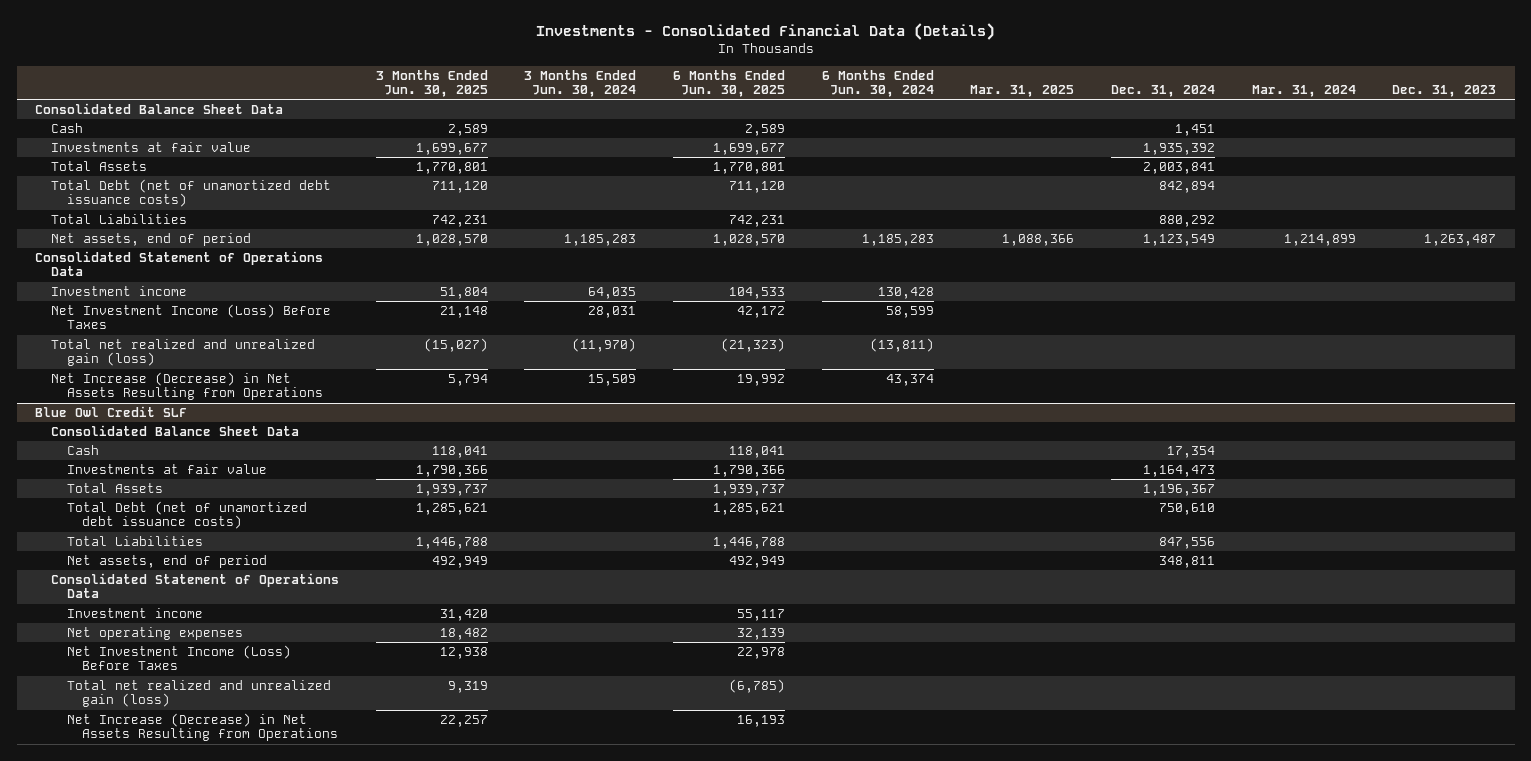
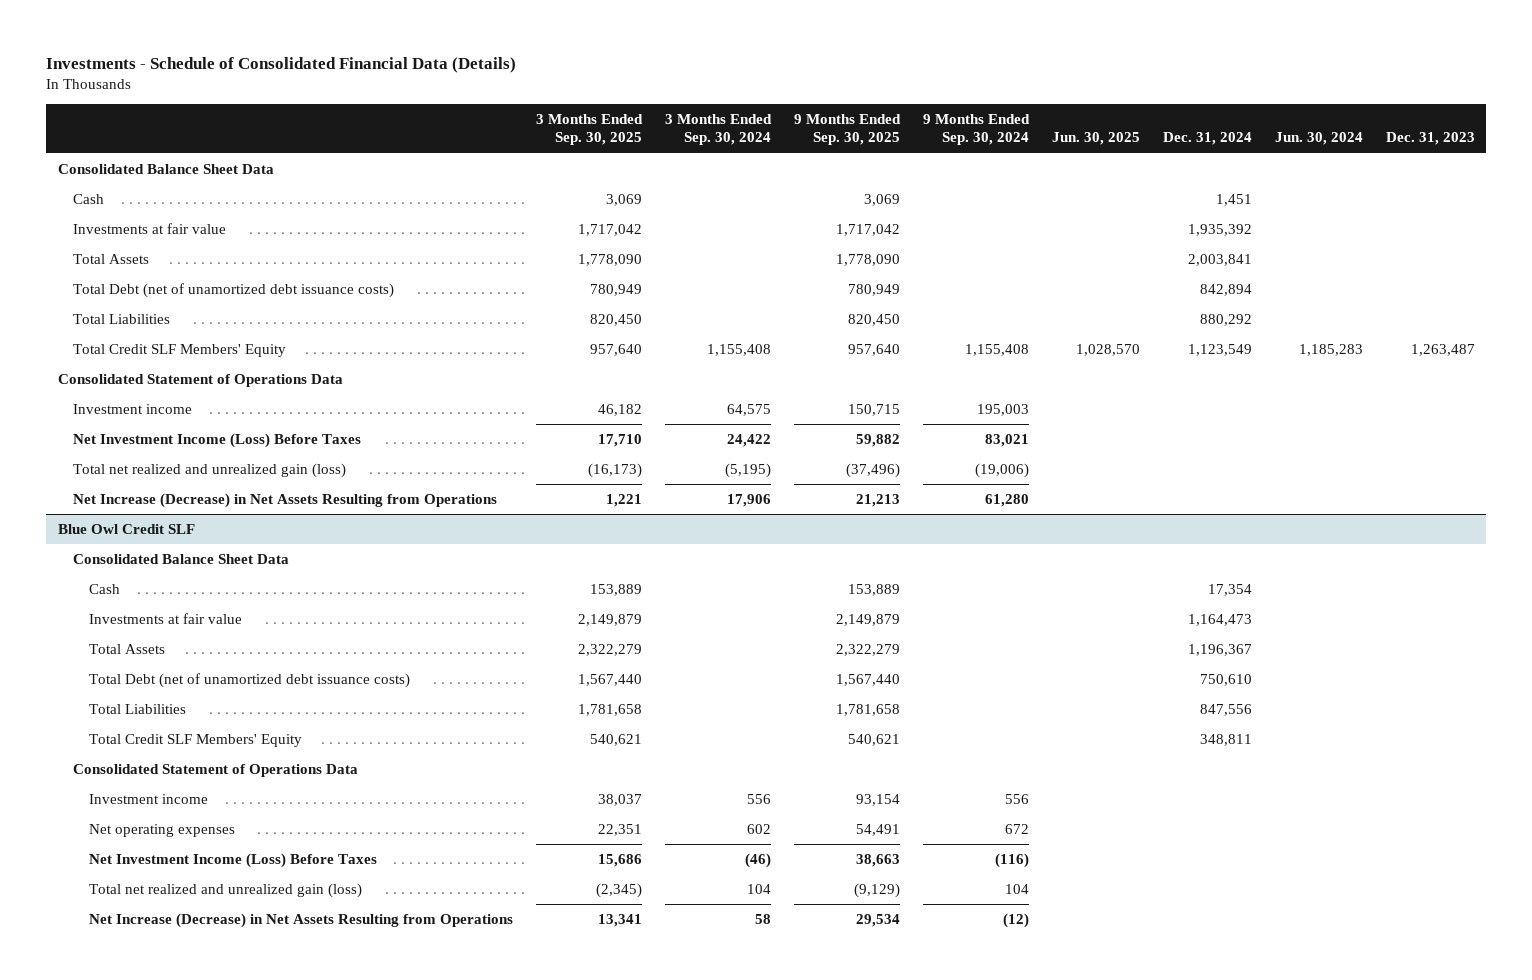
[535,23,995,41] Investments - Consolidated Financial Data (Details) -> [46,57,517,74] Investments - Schedule of Consolidated Financial Data (Details)
[375,69,488,98] 3 Months Ended Jun. 30, 2025 -> none
[524,69,637,98] 3 Months Ended Jun. 30, 2024 -> none
[672,69,785,98] 6 Months Ended Jun. 30, 2025 -> none
[821,69,934,98] 6 Months Ended Jun. 30, 2024 -> none
[970,85,1075,98] Mar. 31, 2025 -> none
[1251,85,1356,98] Mar. 31, 2024 -> none
none -> [536,114,644,146] 3 Months Ended Sep. 30, 2025
none -> [665,114,773,146] 3 Months Ended Sep. 30, 2024
none -> [794,114,902,146] 9 Months Ended Sep. 30, 2025
none -> [922,114,1030,146] 9 Months Ended Sep. 30, 2024
none -> [1051,132,1140,146] Jun. 30, 2025
none -> [1274,132,1363,146] Jun. 30, 2024
[50,232,251,246] Net assets, end of period -> [73,343,287,357] Total Credit SLF Members' Equity
[66,554,267,568] Net assets, end of period -> [89,733,303,747] Total Credit SLF Members' Equity

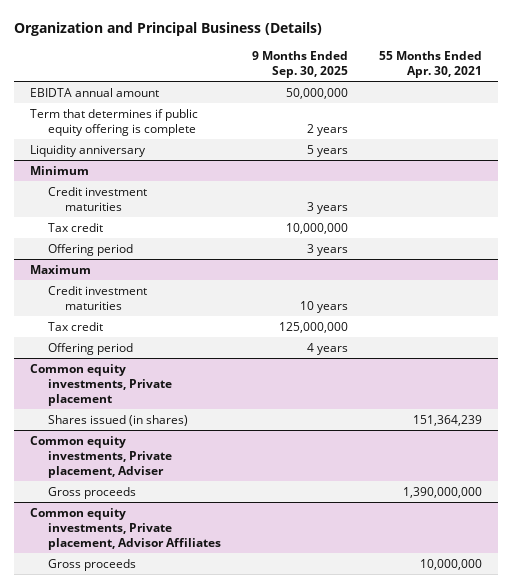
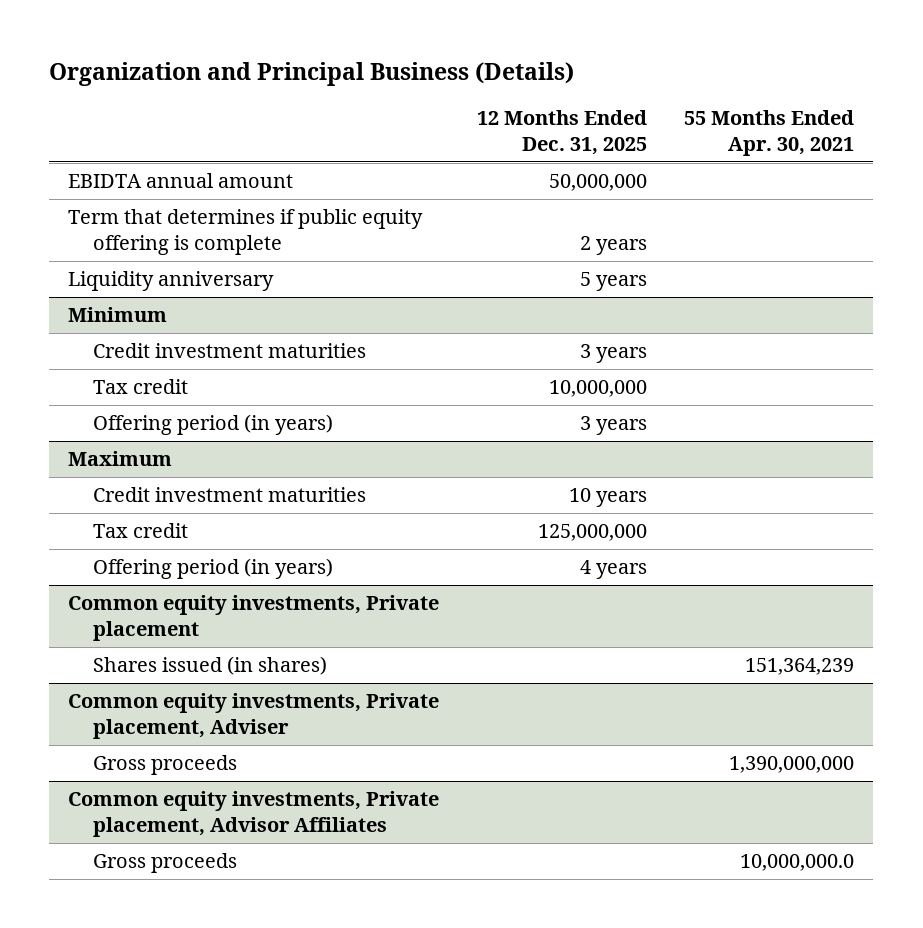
[251,51,348,79] 9 Months Ended Sep. 30, 2025 -> none
none -> [476,110,647,155] 12 Months Ended Dec. 31, 2025
[47,244,133,257] Offering period -> [92,414,333,436] Offering period (in years)
[47,343,133,356] Offering period -> [92,558,333,580] Offering period (in years)
[420,559,483,571] 10,000,000 -> [740,854,855,872] 10,000,000.0

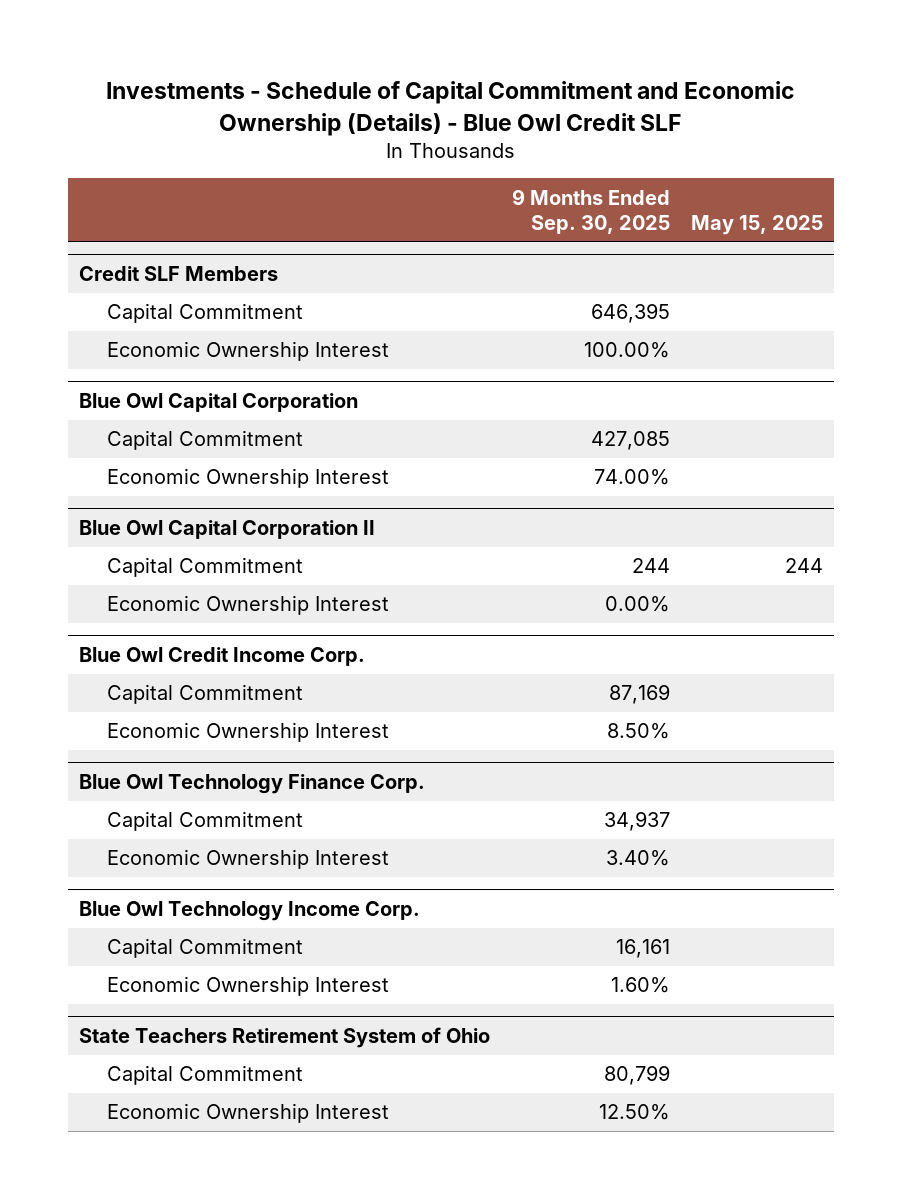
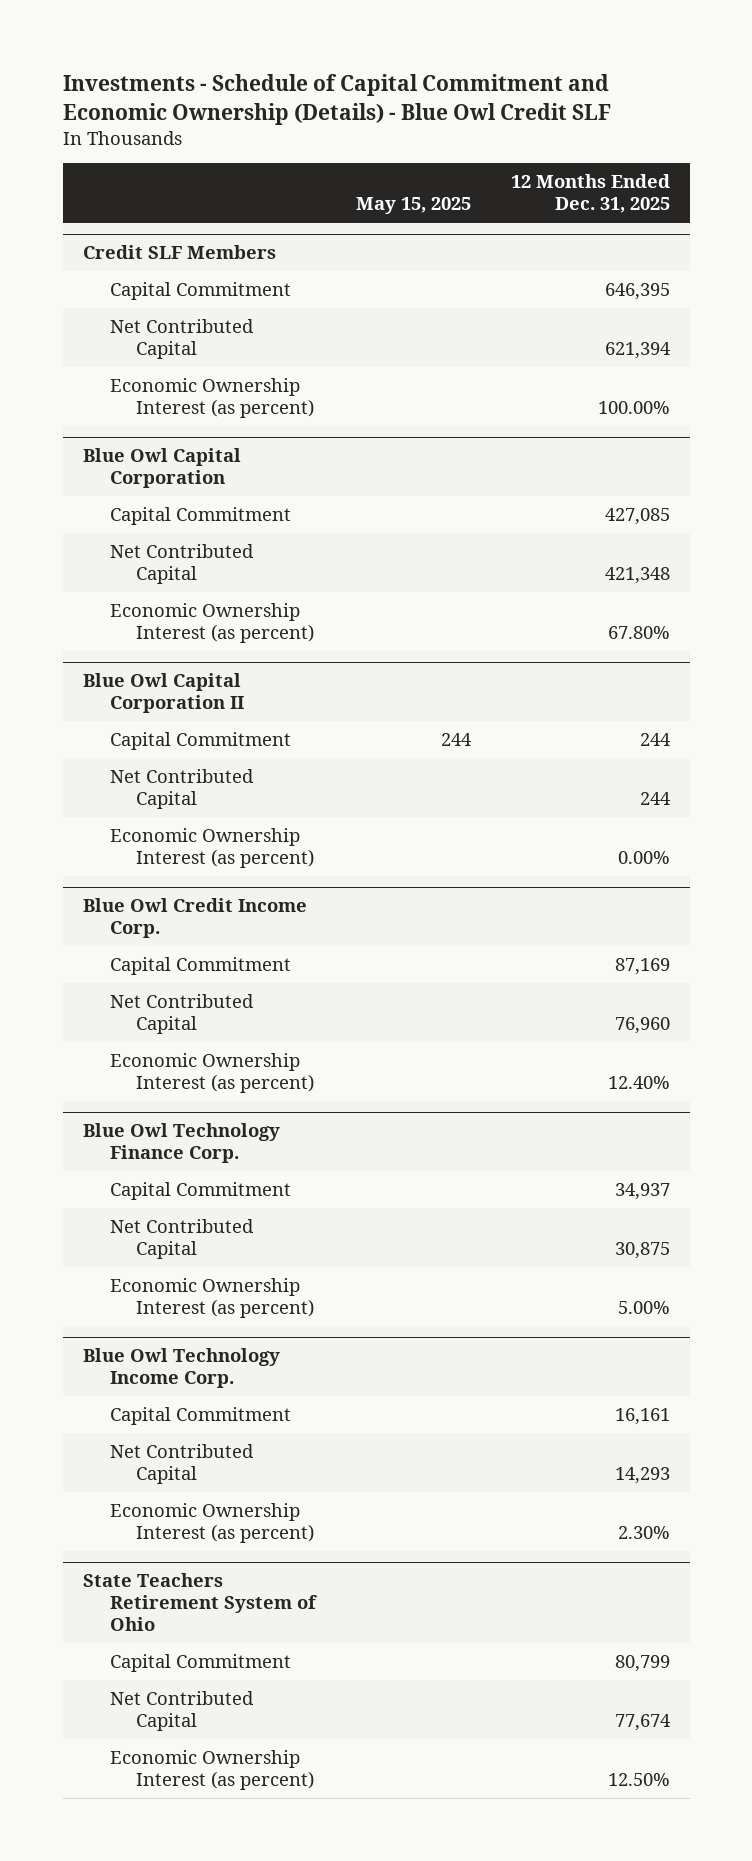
[511,188,670,234] 9 Months Ended Sep. 30, 2025 -> none
none -> [510,174,670,214] 12 Months Ended Dec. 31, 2025
none -> [109,318,254,360] Net Contributed Capital
[106,341,389,362] Economic Ownership Interest -> [109,377,315,419] Economic Ownership Interest (as percent)
none -> [109,543,254,585] Net Contributed Capital
[106,468,389,489] Economic Ownership Interest -> [109,602,315,644] Economic Ownership Interest (as percent)
none -> [109,768,254,810] Net Contributed Capital
[106,595,389,616] Economic Ownership Interest -> [109,827,315,869] Economic Ownership Interest (as percent)
none -> [109,993,254,1035] Net Contributed Capital
[106,722,389,743] Economic Ownership Interest -> [109,1052,315,1094] Economic Ownership Interest (as percent)
none -> [109,1218,254,1260] Net Contributed Capital
[106,849,389,870] Economic Ownership Interest -> [109,1277,315,1319] Economic Ownership Interest (as percent)
none -> [109,1443,254,1485] Net Contributed Capital
[106,976,389,997] Economic Ownership Interest -> [109,1502,315,1544] Economic Ownership Interest (as percent)
none -> [109,1690,254,1732] Net Contributed Capital
[106,1103,389,1124] Economic Ownership Interest -> [109,1749,315,1791] Economic Ownership Interest (as percent)

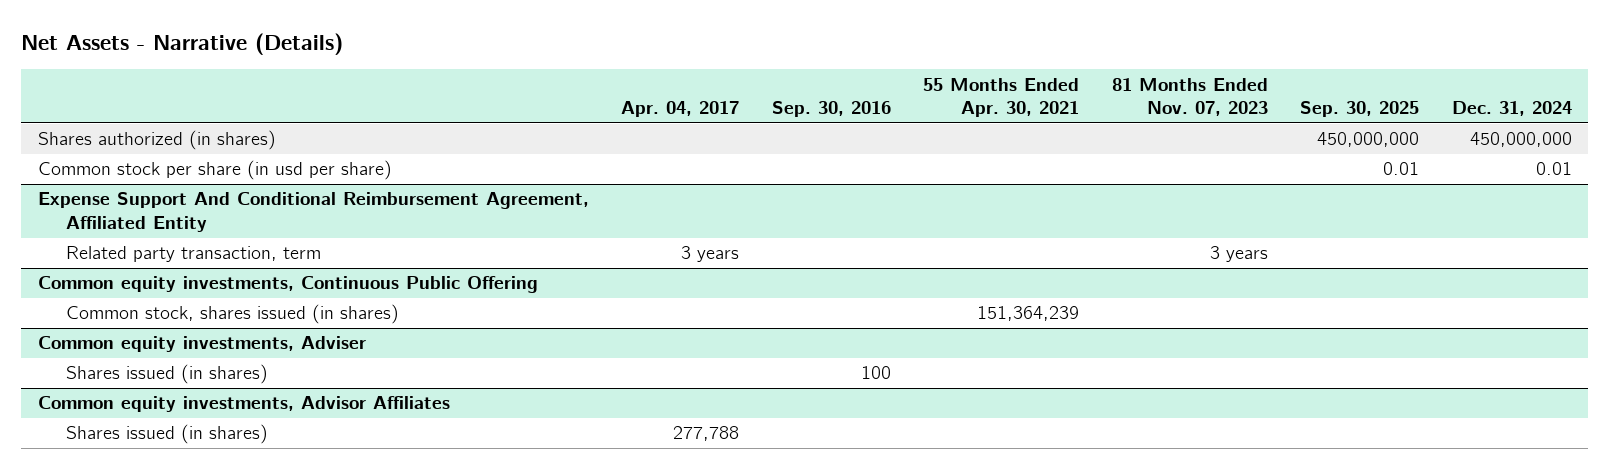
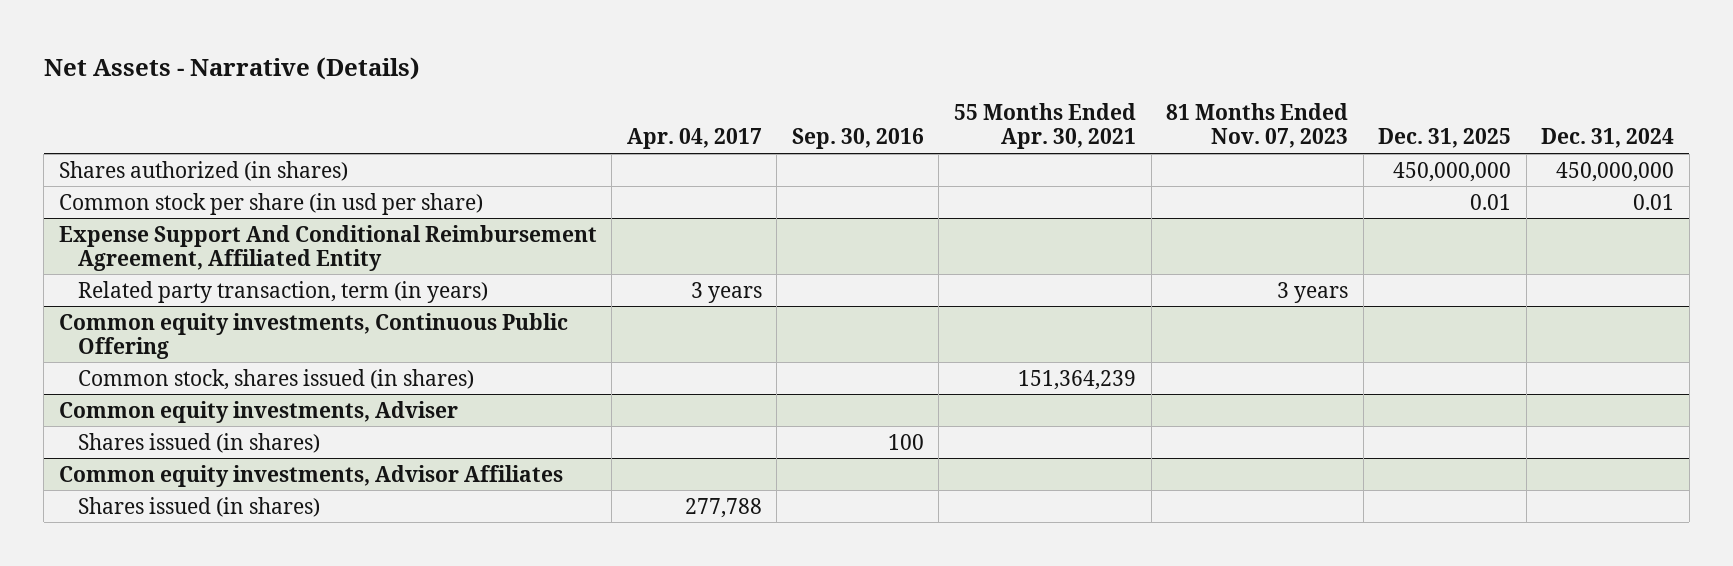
[1300,101,1420,118] Sep. 30, 2025 -> none
none -> [1378,128,1512,149] Dec. 31, 2025
[66,246,322,263] Related party transaction, term -> [77,280,488,303] Related party transaction, term (in years)

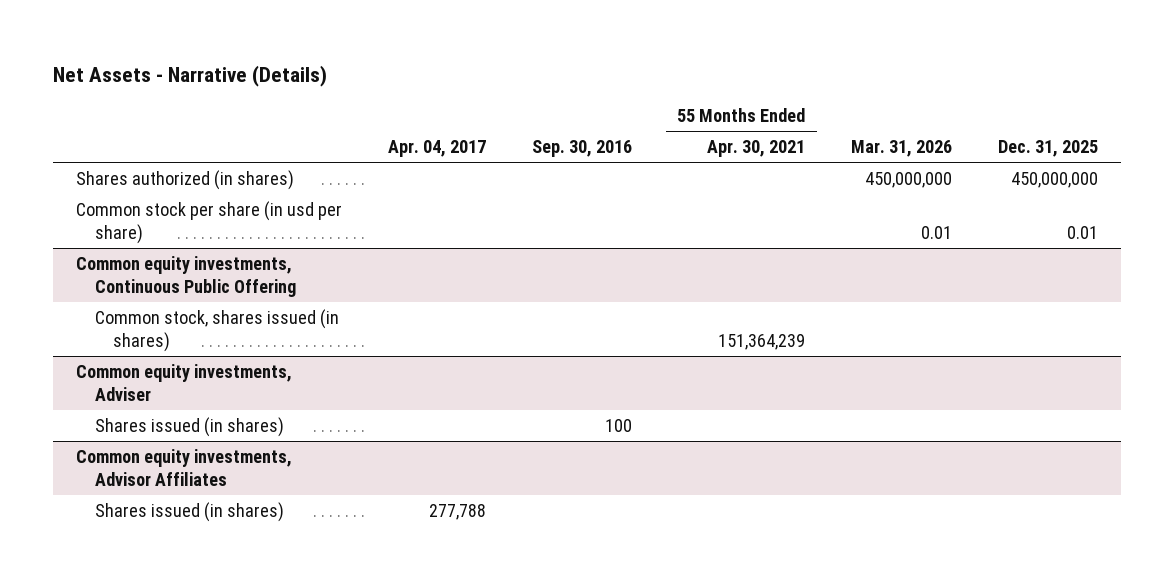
[1166,103,1349,149] 81 Months Ended Nov. 07, 2023 -> none
[1541,128,1675,149] Dec. 31, 2024 -> none
none -> [850,140,952,158] Mar. 31, 2026
[58,224,597,271] Expense Support And Conditional Reimbursement Agreement, Affiliated Entity -> none
[77,280,488,303] Related party transaction, term (in years) -> none

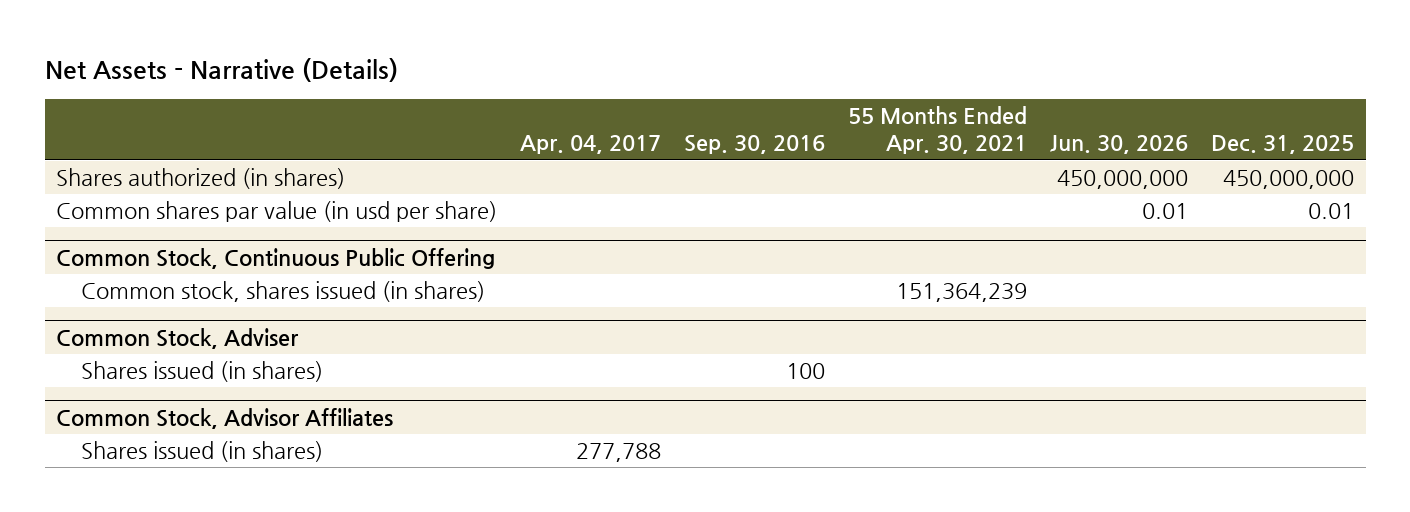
[850,140,952,158] Mar. 31, 2026 -> none
none -> [1050,135,1189,155] Jun. 30, 2026
[76,201,343,244] Common stock per share (in usd per share) -> [56,201,498,223] Common shares par value (in usd per share)
[76,256,296,297] Common equity investments, Continuous Public Offering -> [56,247,496,269] Common Stock, Continuous Public Offering
[76,364,293,401] Common equity investments, Adviser -> [56,327,300,349] Common Stock, Adviser
[76,449,293,486] Common equity investments, Advisor Affiliates -> [56,407,394,429] Common Stock, Advisor Affiliates

